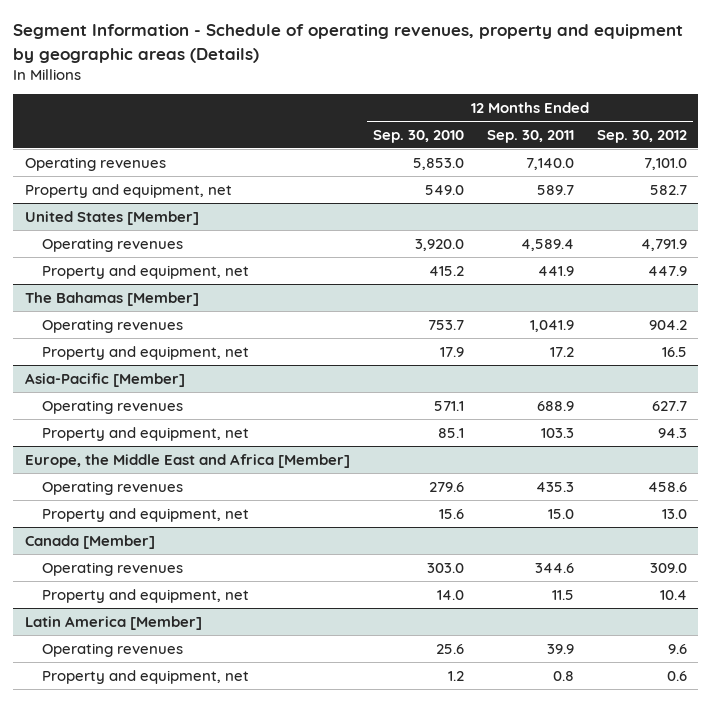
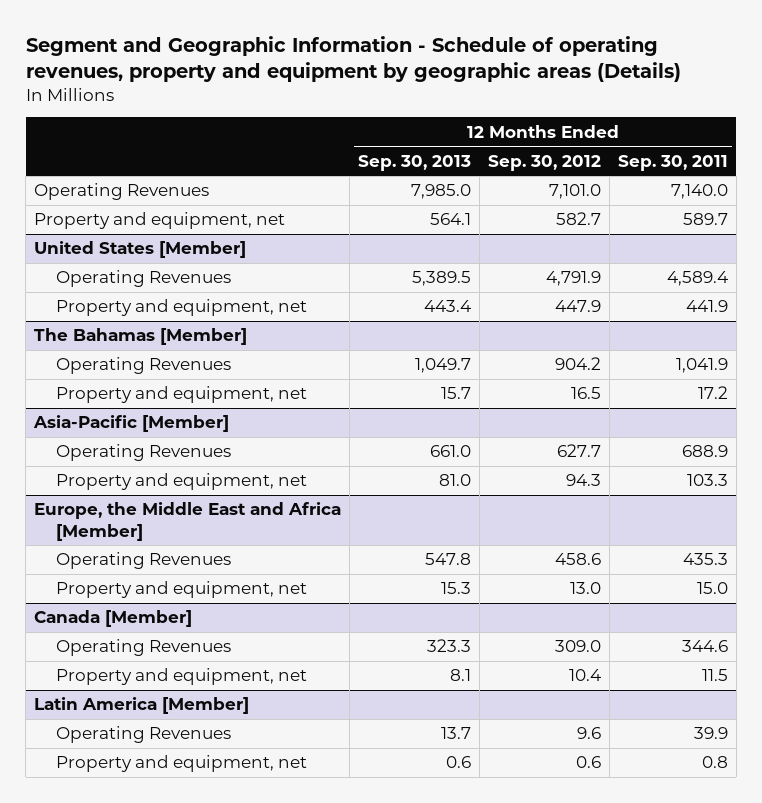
[13,24,684,63] Segment Information - Schedule of operating revenues, property and equipment by geographic areas (Details) -> [25,35,681,82] Segment and Geographic Information - Schedule of operating revenues, property and equipment by geographic areas (Details)
[372,129,464,143] Sep. 30, 2010 -> none
none -> [358,154,472,171] Sep. 30, 2013
[24,156,166,171] Operating revenues -> [34,183,210,201] Operating Revenues
[41,237,183,252] Operating revenues -> [55,270,231,288] Operating Revenues
[41,318,183,333] Operating revenues -> [55,357,231,375] Operating Revenues
[41,399,183,414] Operating revenues -> [55,444,231,462] Operating Revenues
[41,480,183,495] Operating revenues -> [55,552,231,570] Operating Revenues
[41,561,183,576] Operating revenues -> [55,639,231,657] Operating Revenues
[41,642,183,657] Operating revenues -> [55,726,231,744] Operating Revenues

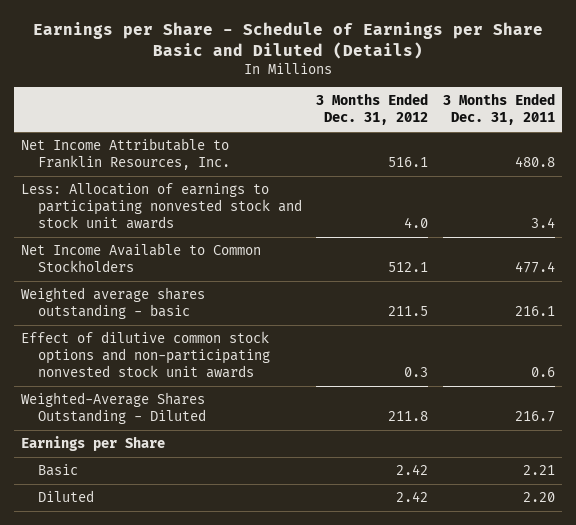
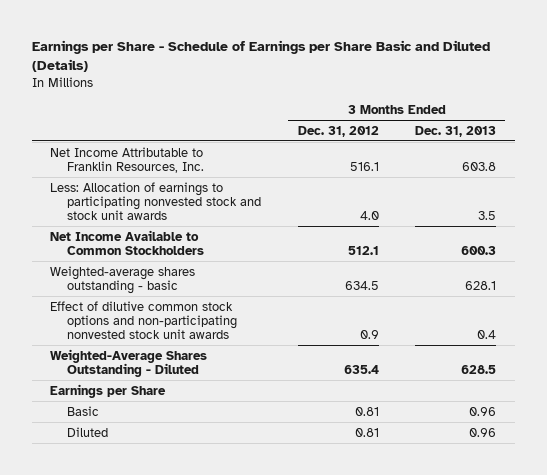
[442,93,555,126] 3 Months Ended Dec. 31, 2011 -> none
none -> [415,125,497,137] Dec. 31, 2013
[21,287,206,320] Weighted average shares outstanding - basic -> [50,265,196,294] Weighted-average shares outstanding - basic
[388,306,429,317] 211.5 -> [344,280,379,290] 634.5
[404,367,429,378] 0.3 -> [359,330,379,340] 0.9
[388,411,429,422] 211.8 -> [343,364,379,374] 635.4
[396,464,429,476] 2.42 -> [354,406,379,416] 0.81
[396,491,429,503] 2.42 -> [354,427,379,437] 0.81

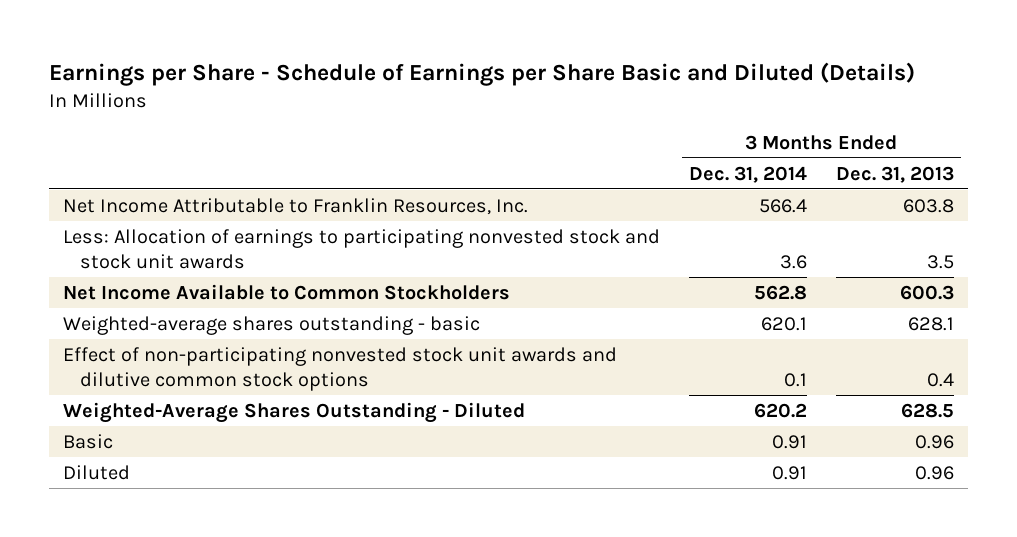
[297,125,379,137] Dec. 31, 2012 -> none
none -> [688,165,807,183] Dec. 31, 2014
[50,300,237,340] Effect of dilutive common stock options and non-participating nonvested stock unit awards -> [63,346,618,392] Effect of non-participating nonvested stock unit awards and dilutive common stock options
[50,383,167,398] Earnings per Share -> none

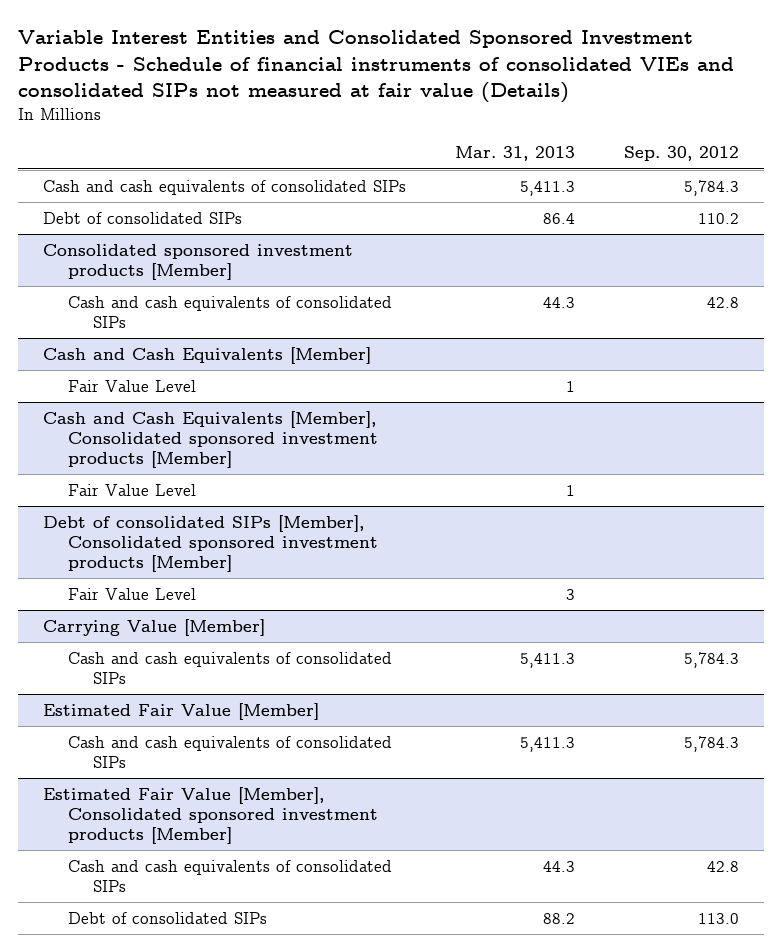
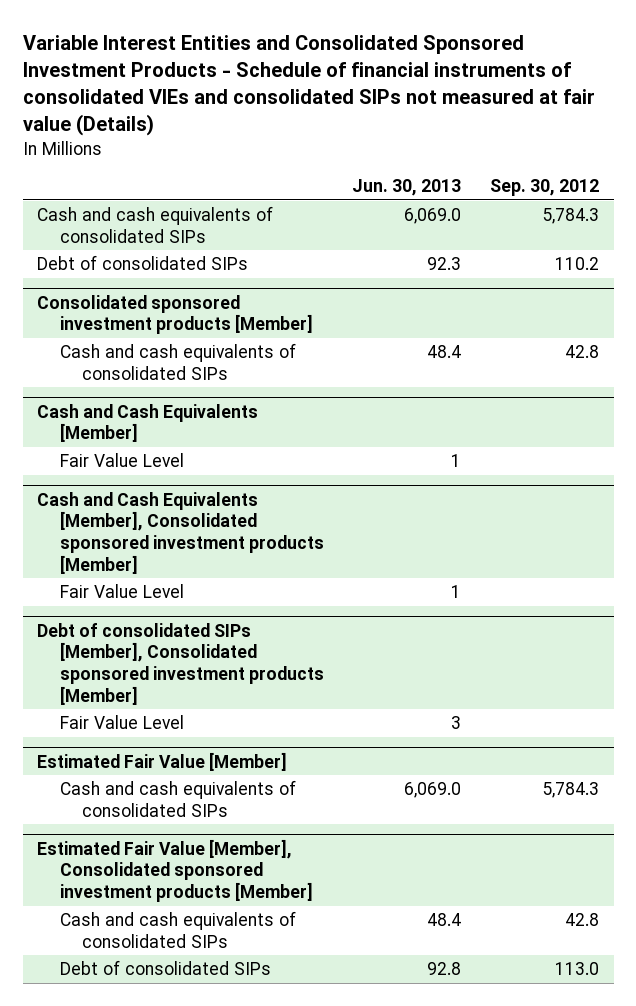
[455,146,576,162] Mar. 31, 2013 -> none
none -> [352,179,462,197] Jun. 30, 2013
[42,619,265,637] Carrying Value [Member] -> none
[67,652,392,684] Cash and cash equivalents of consolidated SIPs -> none

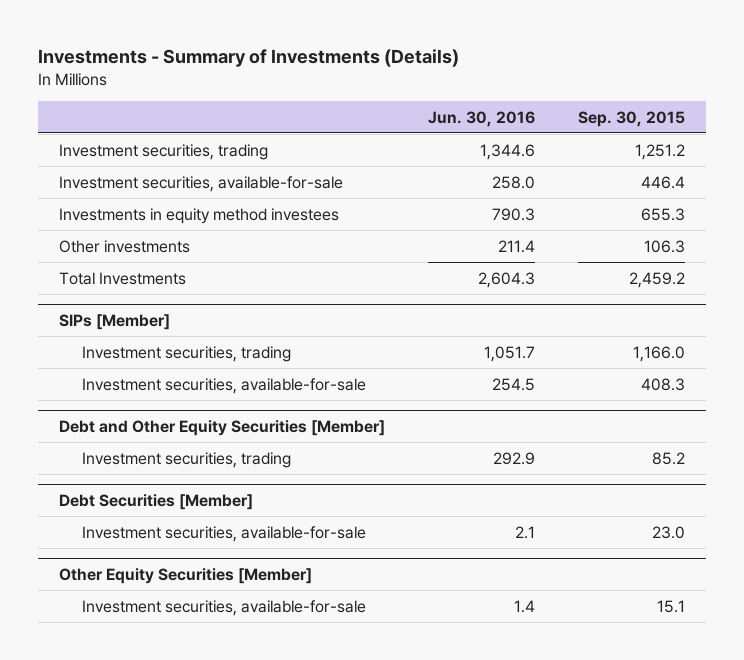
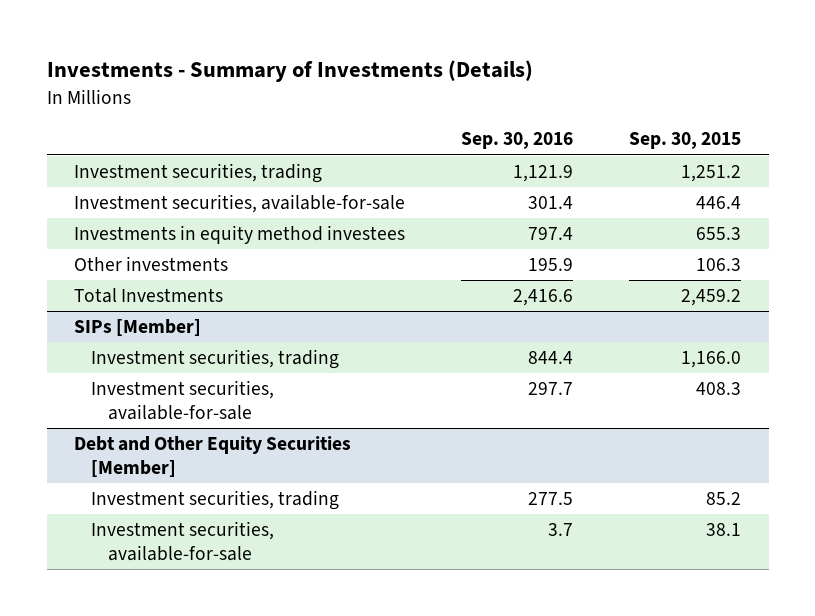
[428,110,536,127] Jun. 30, 2016 -> none
none -> [461,132,574,150] Sep. 30, 2016
[59,493,254,510] Debt Securities [Member] -> none
[59,567,313,584] Other Equity Securities [Member] -> none
[81,599,366,616] Investment securities, available-for-sale -> none
[652,525,686,539] 23.0 -> [705,523,741,537] 38.1

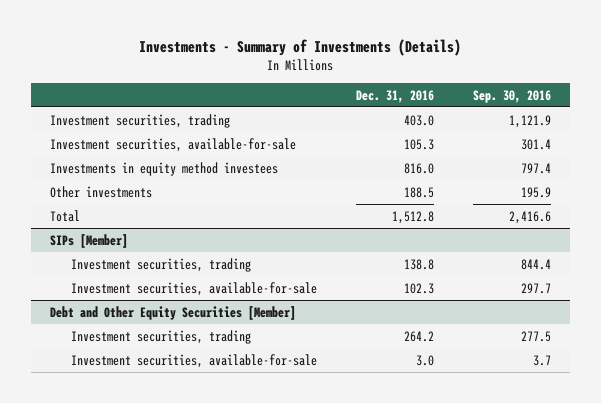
[628,132,741,150] Sep. 30, 2015 -> none
none -> [355,89,434,103] Dec. 31, 2016
[74,288,224,304] Total Investments -> [50,209,81,222] Total

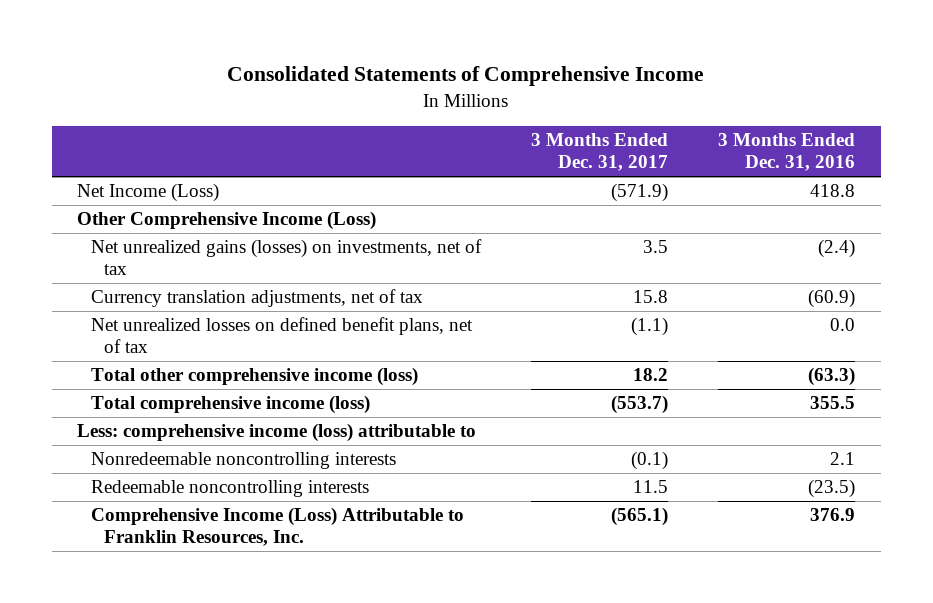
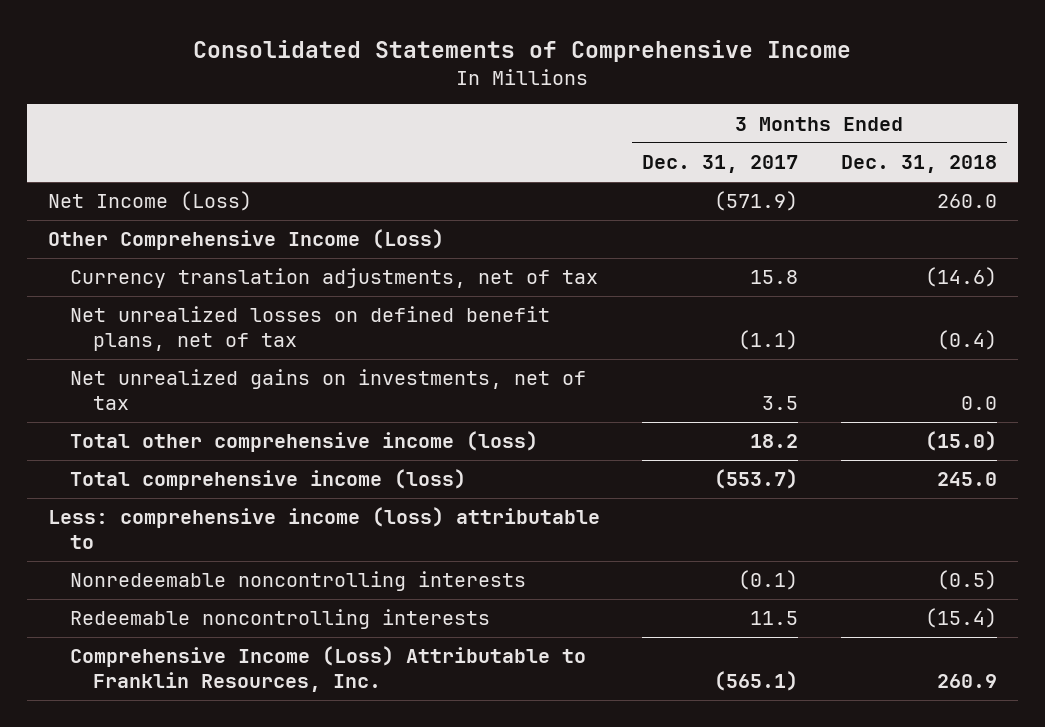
[718,133,856,172] 3 Months Ended Dec. 31, 2016 -> none
none -> [840,155,997,174] Dec. 31, 2018
[90,239,482,276] Net unrealized gains (losses) on investments, net of tax -> none
none -> [70,369,587,411] Net unrealized gains on investments, net of tax

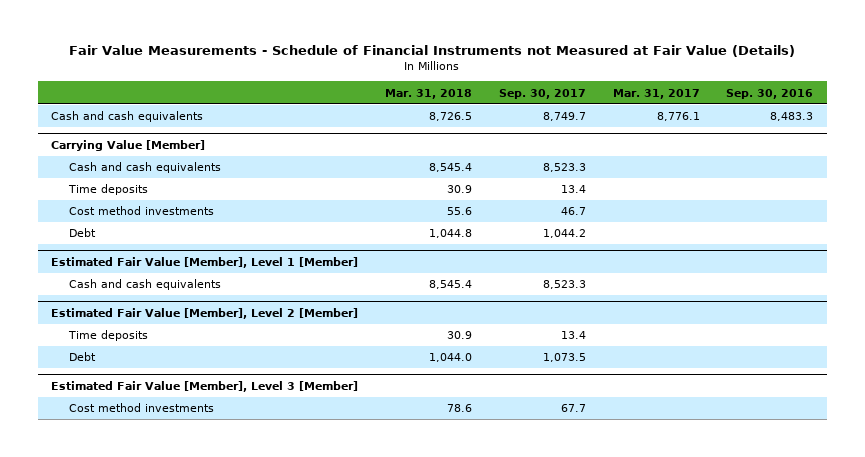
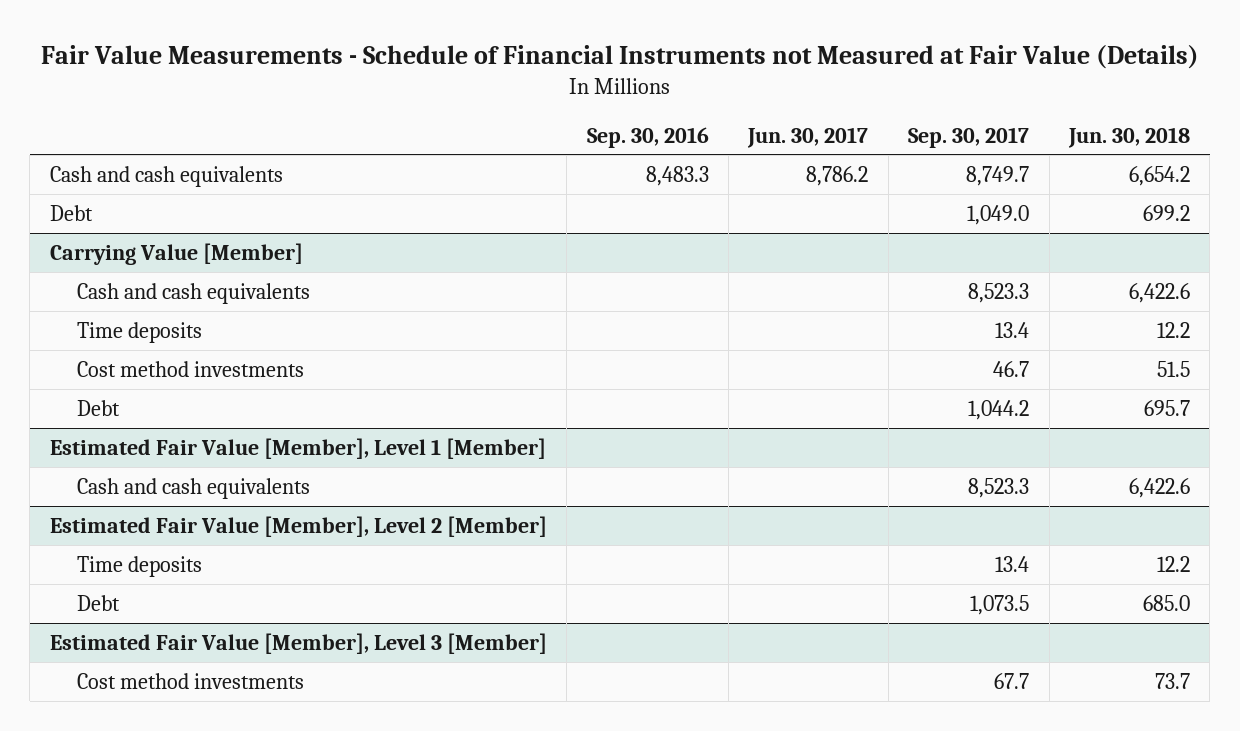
[385,88,473,99] Mar. 31, 2018 -> none
[612,88,700,99] Mar. 31, 2017 -> none
none -> [747,126,869,148] Jun. 30, 2017
none -> [1068,126,1191,148] Jun. 30, 2018
none -> [49,204,93,221] Debt

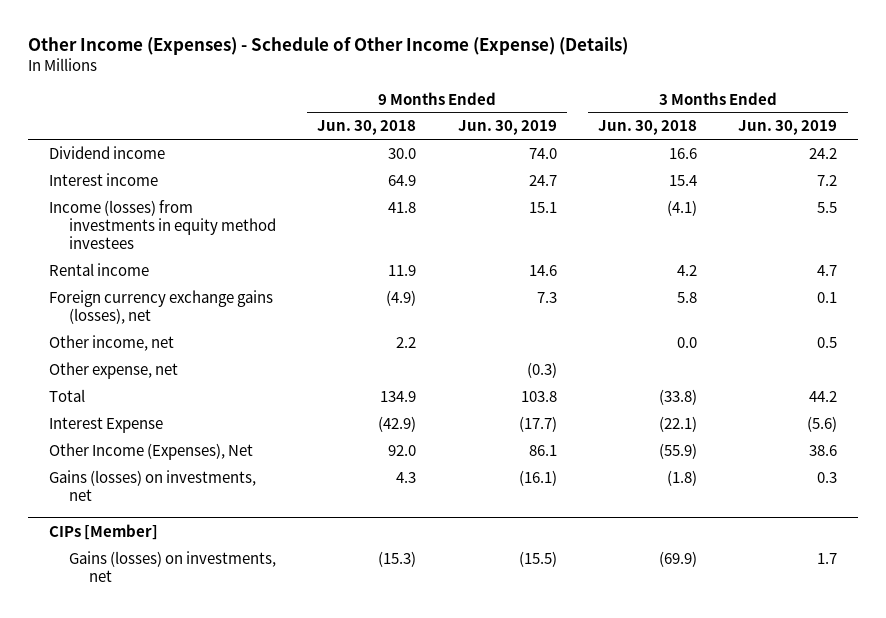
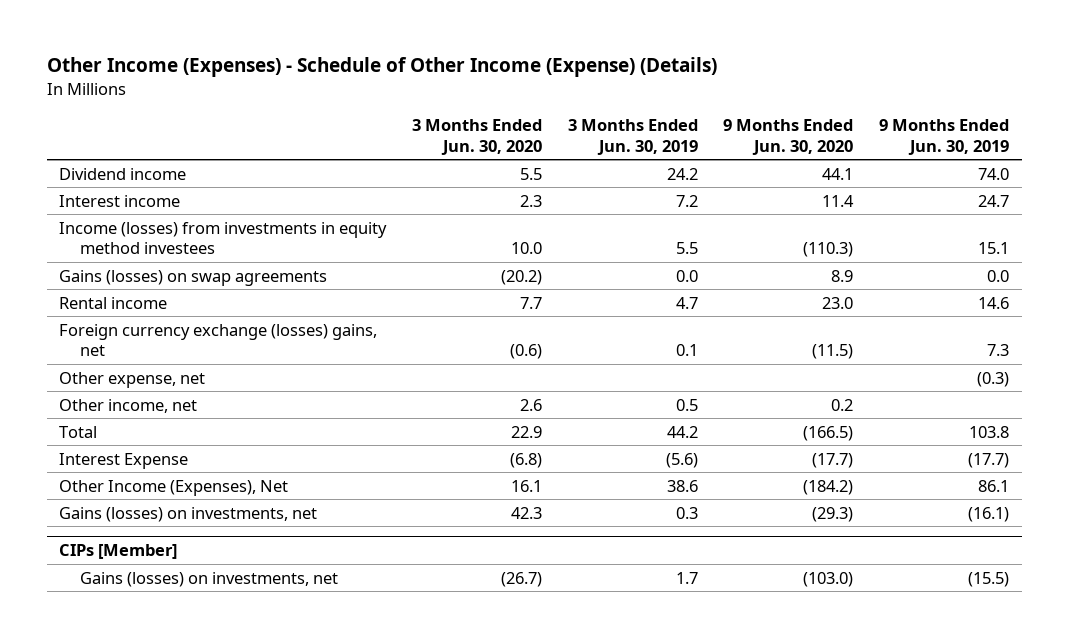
[317,120,417,136] Jun. 30, 2018 -> none
[598,120,698,136] Jun. 30, 2018 -> none
none -> [412,118,543,155] 3 Months Ended Jun. 30, 2020
none -> [723,118,854,155] 9 Months Ended Jun. 30, 2020
none -> [59,269,328,286] Gains (losses) on swap agreements
[48,289,273,324] Foreign currency exchange gains (losses), net -> [59,323,378,357] Foreign currency exchange (losses) gains, net
[48,334,174,351] Other income, net -> [59,398,198,413] Other income, net

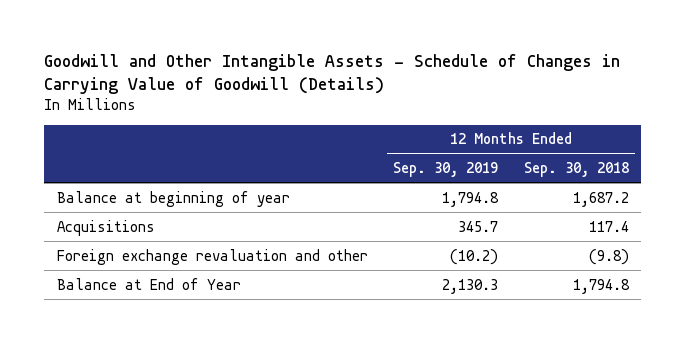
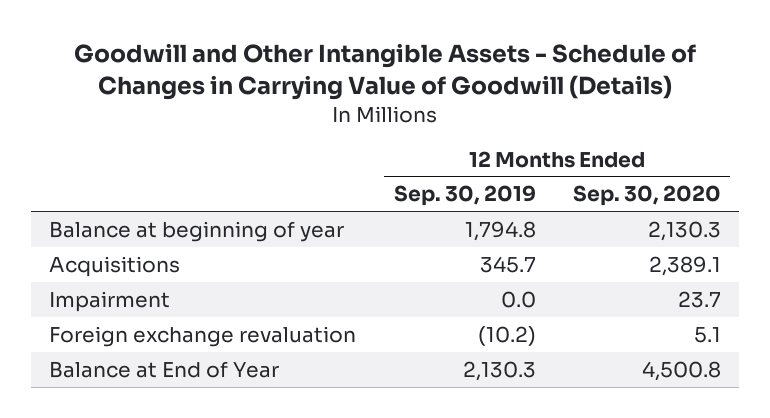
[523,162,629,178] Sep. 30, 2018 -> none
none -> [572,185,721,207] Sep. 30, 2020
none -> [49,290,171,312] Impairment
[56,248,368,265] Foreign exchange revaluation and other -> [49,325,357,347] Foreign exchange revaluation

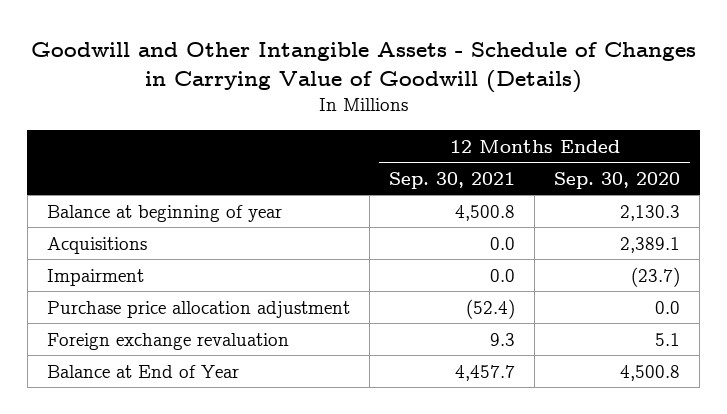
[393,185,536,207] Sep. 30, 2019 -> none
none -> [389,171,516,189] Sep. 30, 2021
[677,290,721,308] 23.7 -> [631,266,681,287] (23.7)
none -> [47,300,351,318] Purchase price allocation adjustment

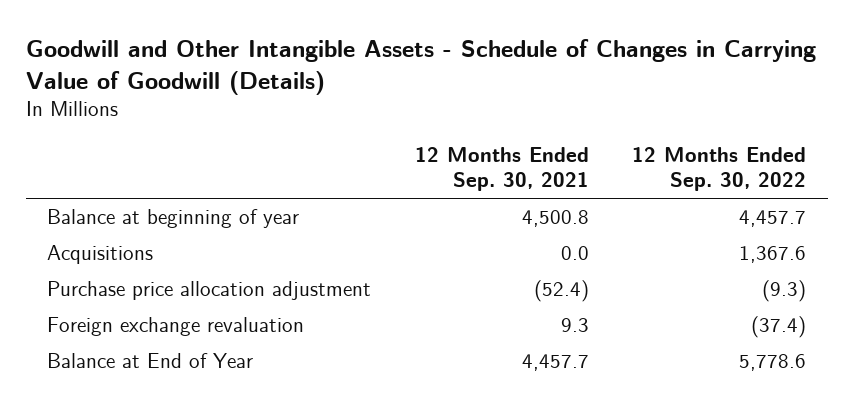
[554,171,681,189] Sep. 30, 2020 -> none
none -> [631,147,806,192] 12 Months Ended Sep. 30, 2022
[47,268,145,286] Impairment -> none

